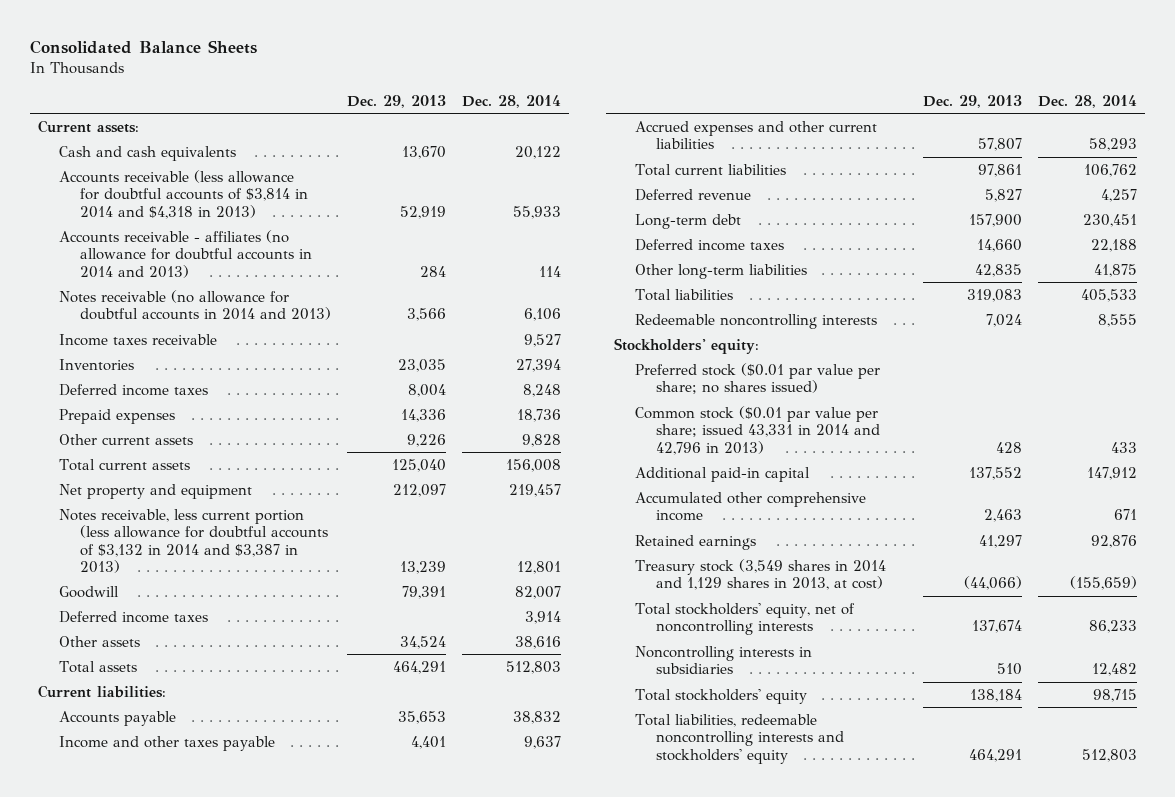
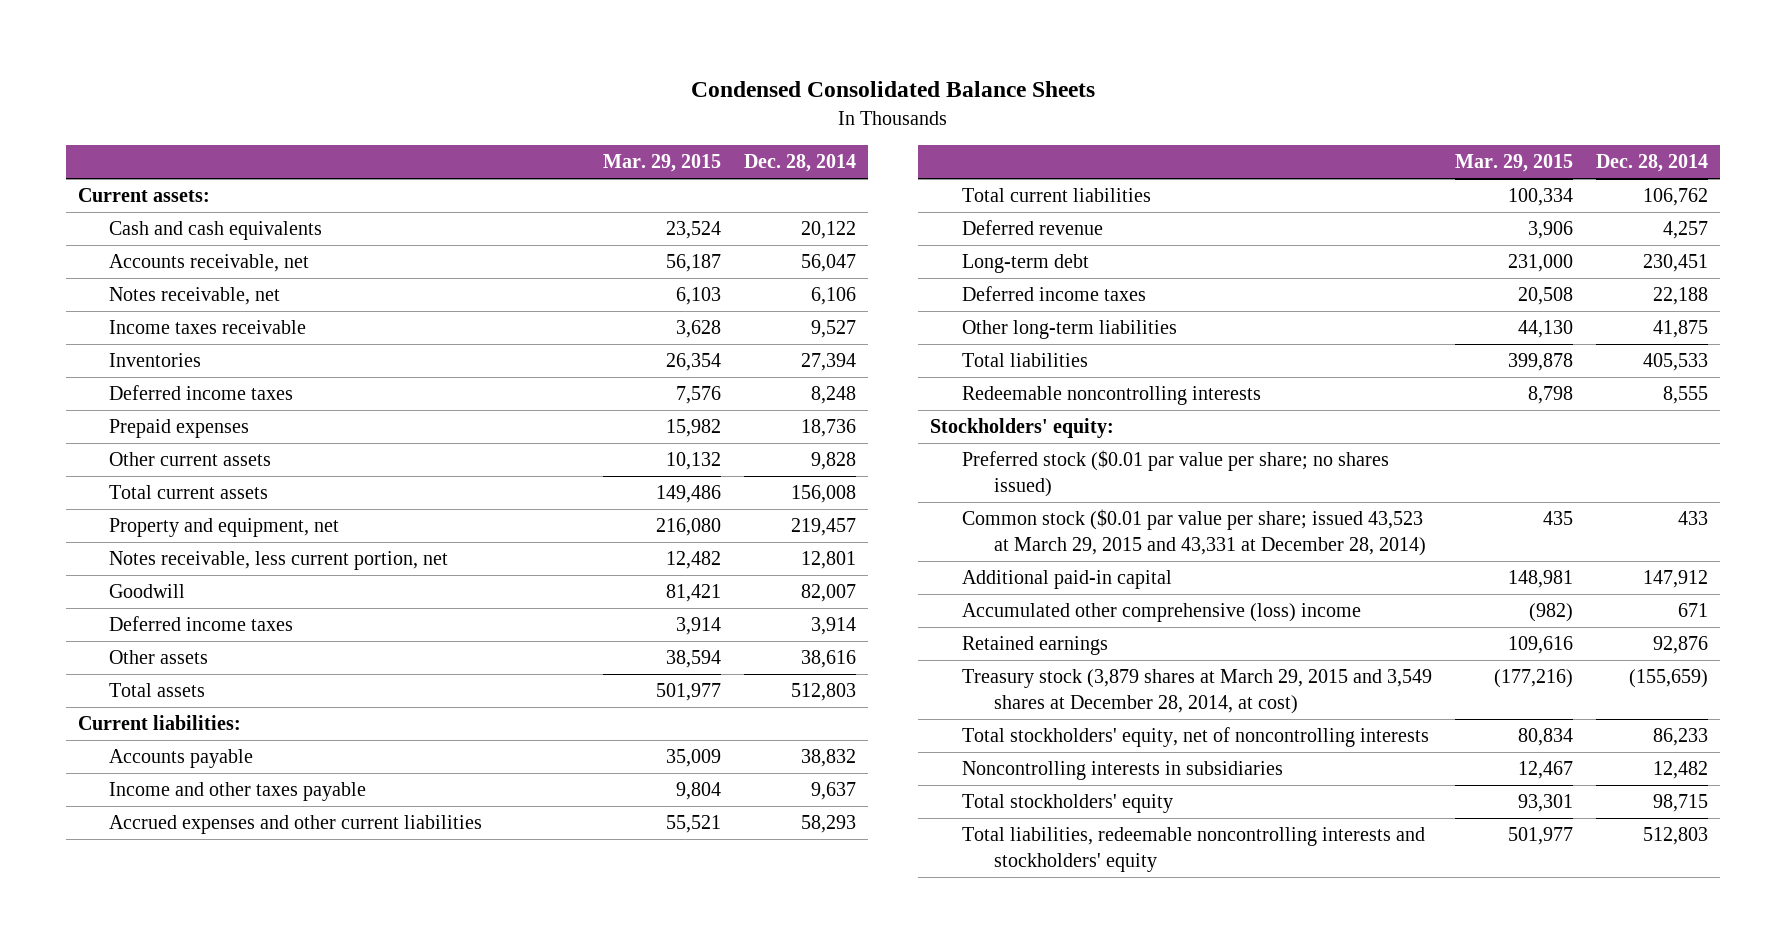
[29,40,257,55] Consolidated Balance Sheets -> [691,81,1096,98] Condensed Consolidated Balance Sheets
[346,94,446,108] Dec. 29, 2013 -> none
none -> [602,154,721,173] Mar. 29, 2015
[58,169,309,219] Accounts receivable (less allowance for doubtful accounts of $3,814 in 2014 and $4,318 in 2013) -> none
[58,229,313,278] Accounts receivable - affiliates (no allowance for doubtful accounts in 2014 and 2013) -> none
none -> [109,254,310,273] Accounts receivable, net
[58,289,332,321] Notes receivable (no allowance for doubtful accounts in 2014 and 2013) -> [109,287,281,306] Notes receivable, net
[58,483,252,499] Net property and equipment -> [109,518,340,538] Property and equipment, net
[58,508,329,573] Notes receivable, less current portion (less allowance for doubtful accounts of $3,132 in 2014 and $3,387 in 2013) -> [109,551,449,571] Notes receivable, less current portion, net
[635,405,881,455] Common stock ($0.01 par value per share; issued 43,331 in 2014 and 42,796 in 2013) -> [961,509,1426,556] Common stock ($0.01 par value per share; issued 43,523 at March 29, 2015 and 43,331 at December 28, 2014)
[635,491,867,522] Accumulated other comprehensive income -> [961,603,1361,623] Accumulated other comprehensive (loss) income
[635,558,887,591] Treasury stock (3,549 shares in 2014 and 1,129 shares in 2013, at cost) -> [961,669,1432,714] Treasury stock (3,879 shares at March 29, 2015 and 3,549 shares at December 28, 2014, at cost)

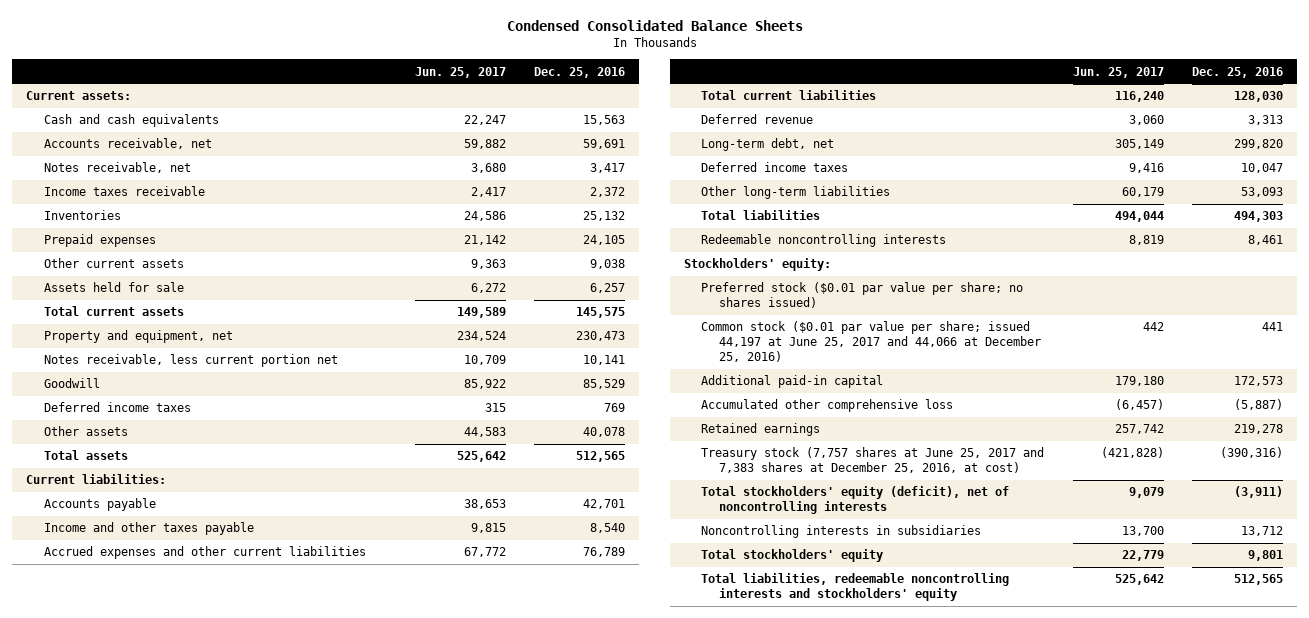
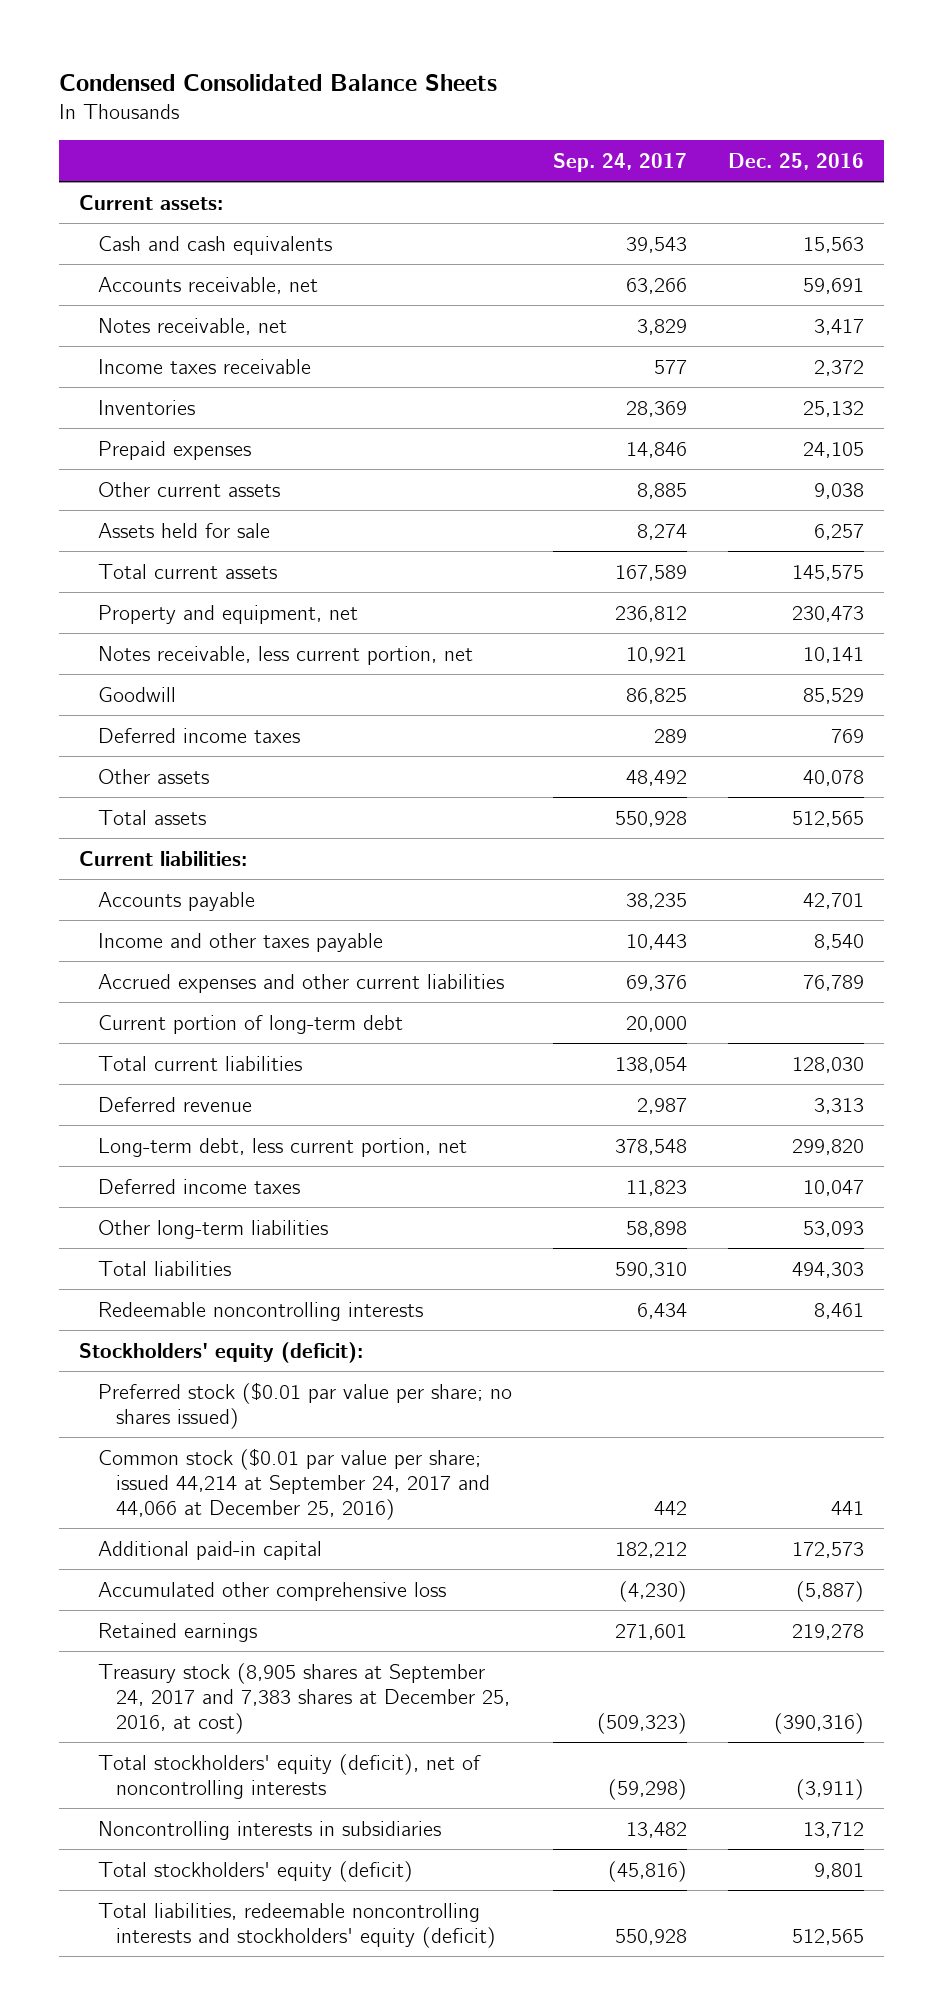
[415,66,507,78] Jun. 25, 2017 -> none
none -> [552,152,687,172] Sep. 24, 2017
[43,354,338,368] Notes receivable, less current portion net -> [97,645,473,665] Notes receivable, less current portion, net
none -> [97,1014,403,1034] Current portion of long-term debt
[701,138,835,152] Long-term debt, net -> [97,1137,467,1157] Long-term debt, less current portion, net
[683,258,831,272] Stockholders' equity: -> [79,1341,364,1363] Stockholders' equity (deficit):
[701,321,1042,362] Common stock ($0.01 par value per share; issued 44,197 at June 25, 2017 and 44,066 at December 25, 2016) -> [97,1447,491,1520] Common stock ($0.01 par value per share; issued 44,214 at September 24, 2017 and 44,066 at December 25, 2016)
[701,447,1045,474] Treasury stock (7,757 shares at June 25, 2017 and 7,383 shares at December 25, 2016, at cost) -> [97,1662,511,1734] Treasury stock (8,905 shares at September 24, 2017 and 7,383 shares at December 25, 2016, at cost)
[701,549,884,563] Total stockholders' equity -> [97,1860,413,1882] Total stockholders' equity (deficit)
[701,573,1010,602] Total liabilities, redeemable noncontrolling interests and stockholders' equity -> [97,1902,497,1948] Total liabilities, redeemable noncontrolling interests and stockholders' equity (deficit)

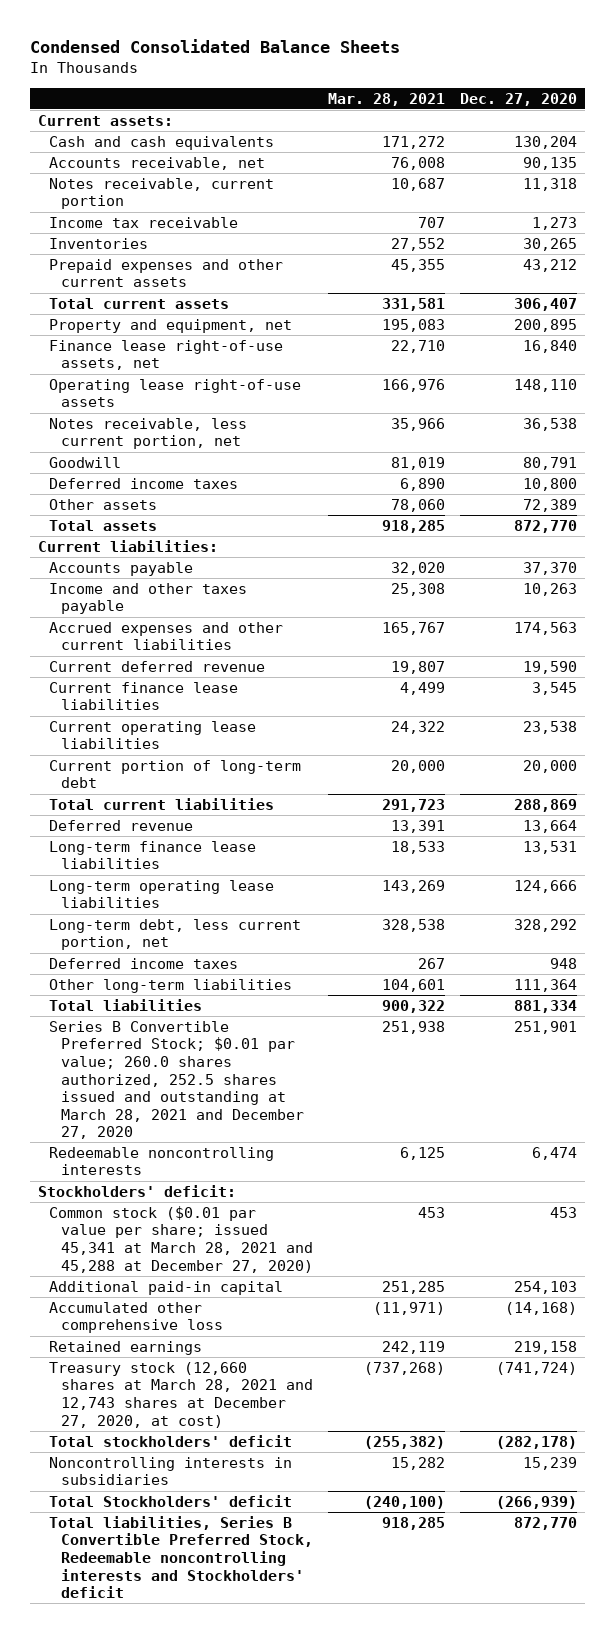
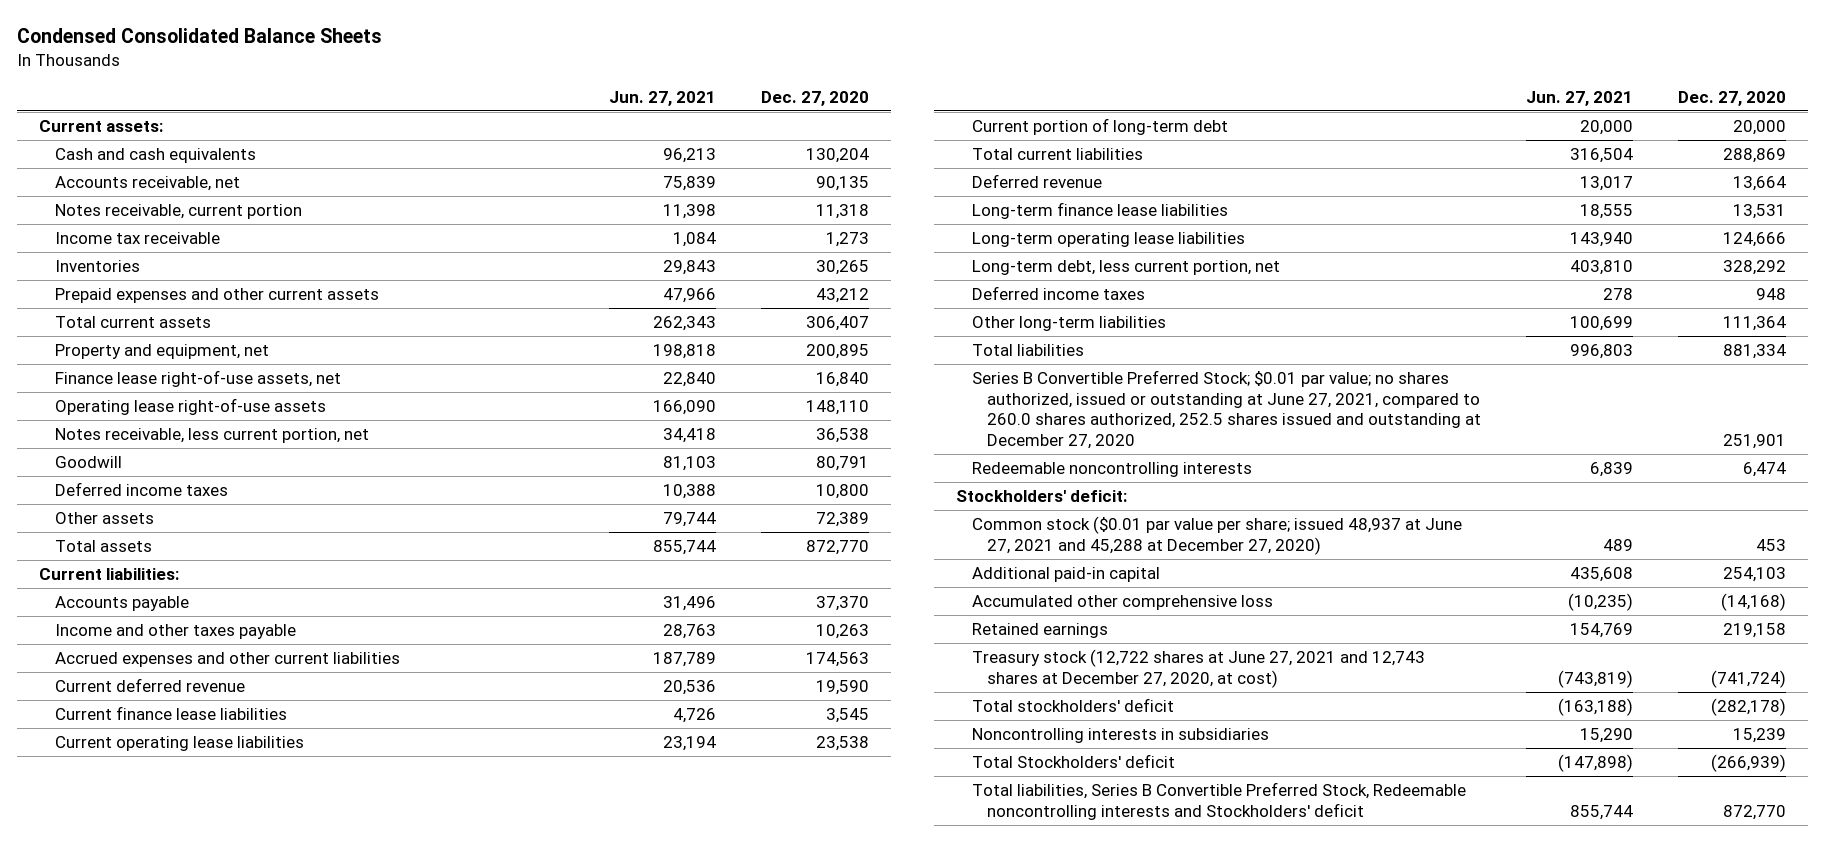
[328,92,446,106] Mar. 28, 2021 -> none
none -> [609,90,717,106] Jun. 27, 2021
[49,1020,304,1140] Series B Convertible Preferred Stock; $0.01 par value; 260.0 shares authorized, 252.5 shares issued and outstanding at March 28, 2021 and December 27, 2020 -> [971,370,1482,449] Series B Convertible Preferred Stock; $0.01 par value; no shares authorized, issued or outstanding at June 27, 2021, compared to 260.0 shares authorized, 252.5 shares issued and outstanding at December 27, 2020
[49,1205,313,1273] Common stock ($0.01 par value per share; issued 45,341 at March 28, 2021 and 45,288 at December 27, 2020) -> [971,516,1462,555] Common stock ($0.01 par value per share; issued 48,937 at June 27, 2021 and 45,288 at December 27, 2020)
[49,1361,313,1428] Treasury stock (12,660 shares at March 28, 2021 and 12,743 shares at December 27, 2020, at cost) -> [971,649,1425,688] Treasury stock (12,722 shares at June 27, 2021 and 12,743 shares at December 27, 2020, at cost)

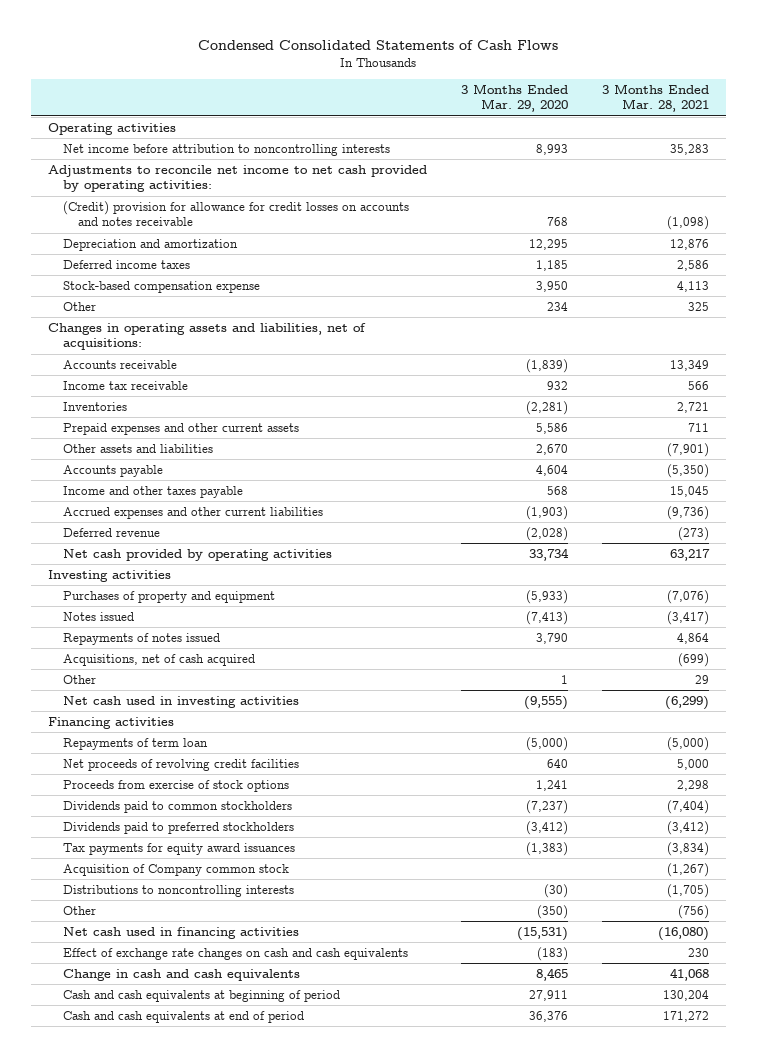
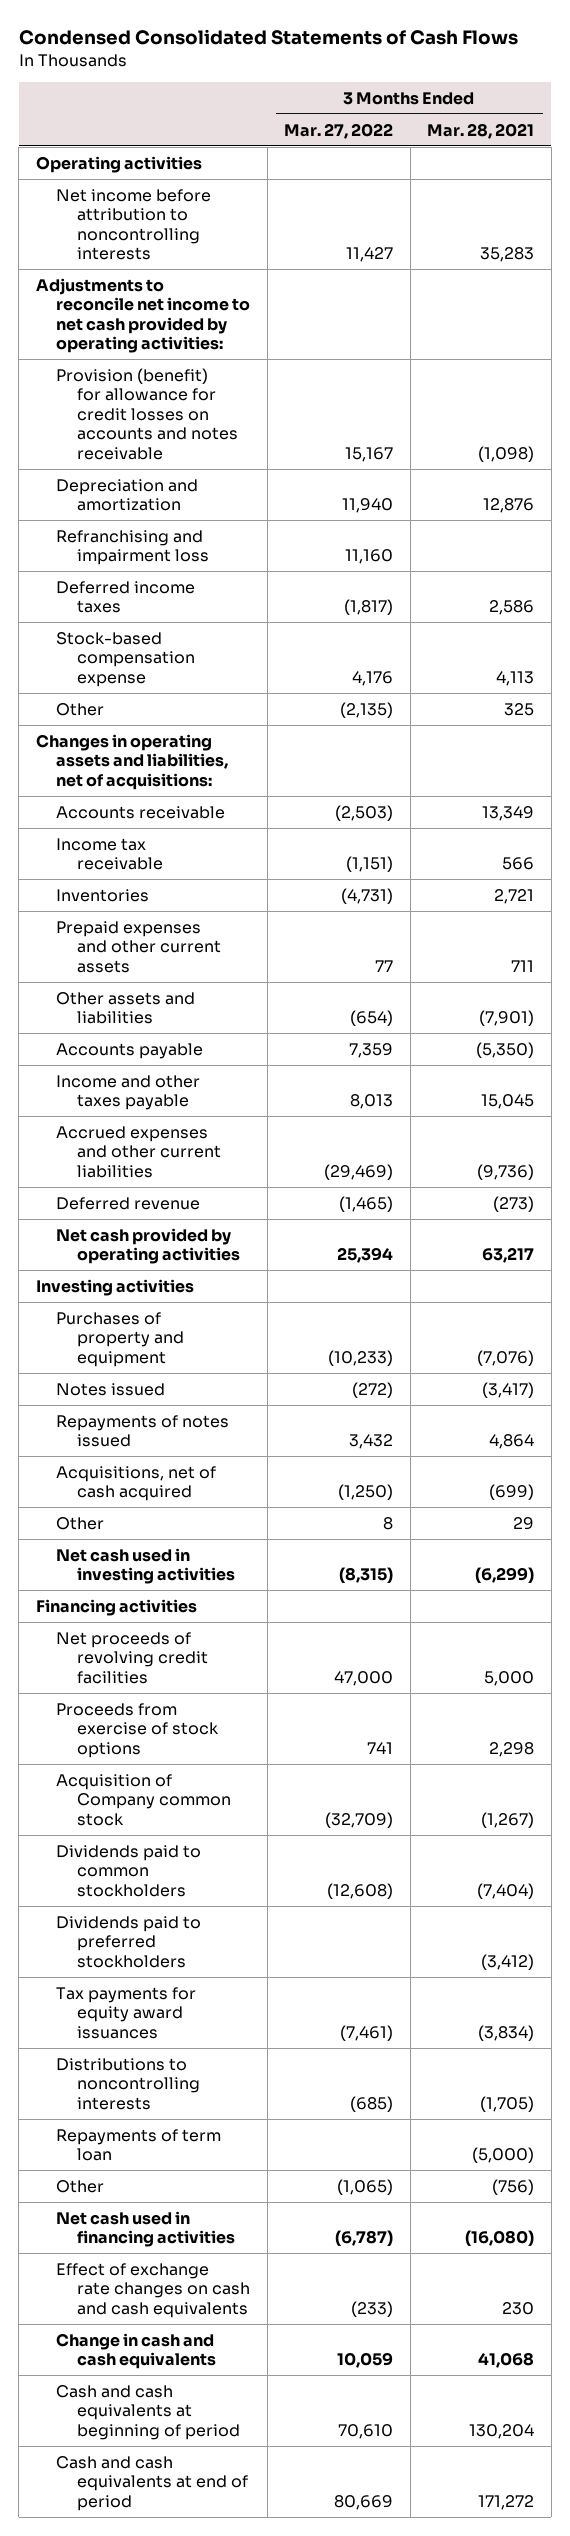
[460,83,568,113] 3 Months Ended Mar. 29, 2020 -> none
none -> [284,122,394,139] Mar. 27, 2022
[62,200,409,227] (Credit) provision for allowance for credit losses on accounts and notes receivable -> [56,367,239,460] Provision (benefit) for allowance for credit losses on accounts and notes receivable
none -> [56,529,210,566] Refranchising and impairment loss
[62,863,289,876] Acquisition of Company common stock -> [56,1773,232,1826] Acquisition of Company common stock
[62,737,208,750] Repayments of term loan -> [56,2128,222,2162] Repayments of term loan

